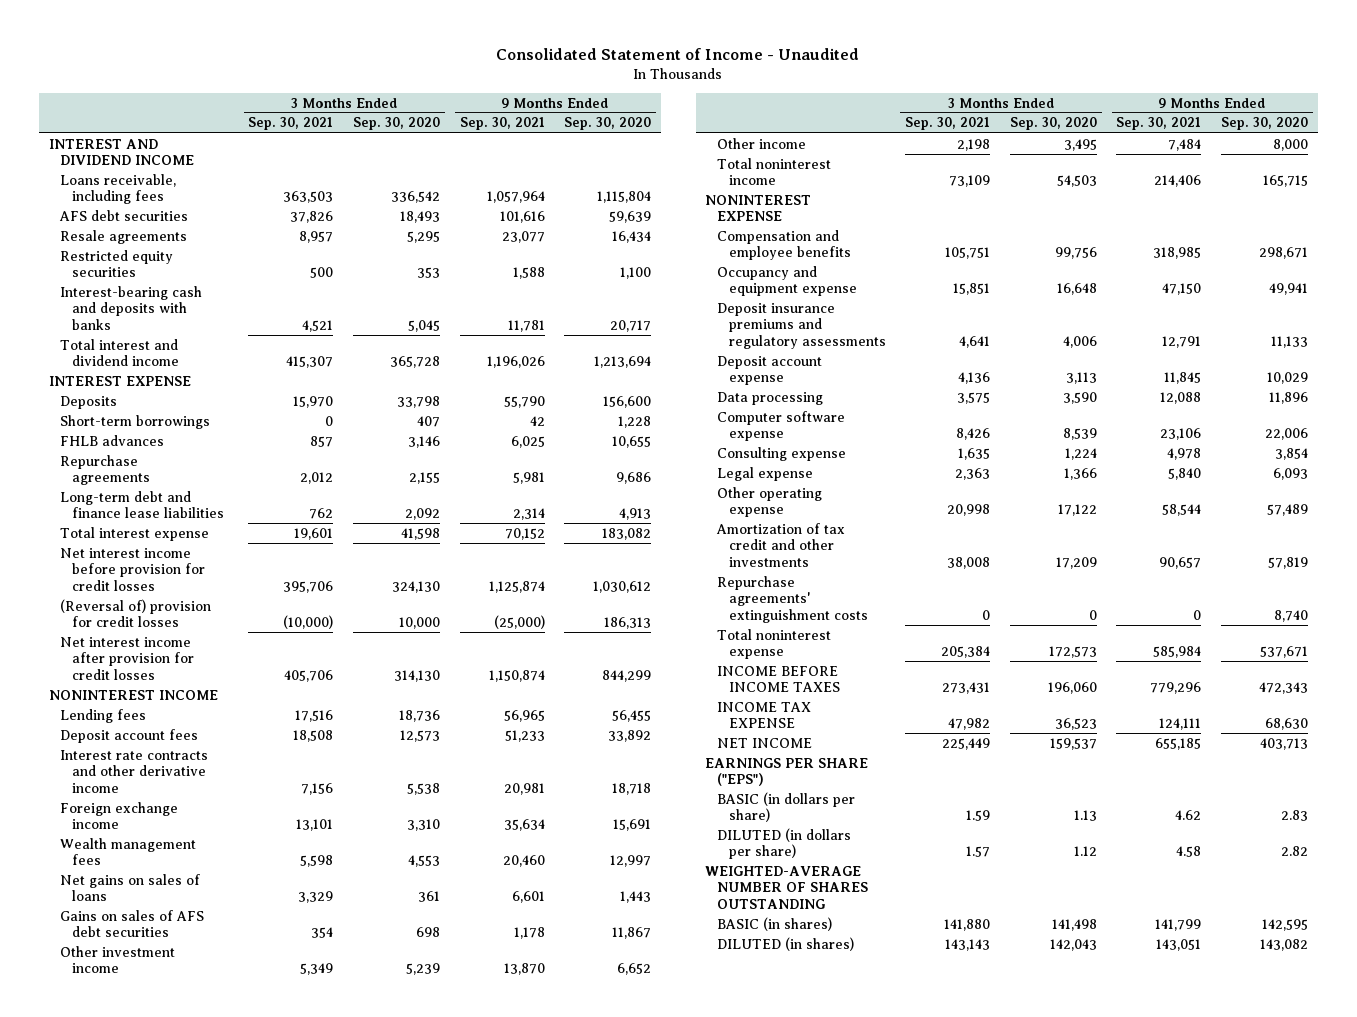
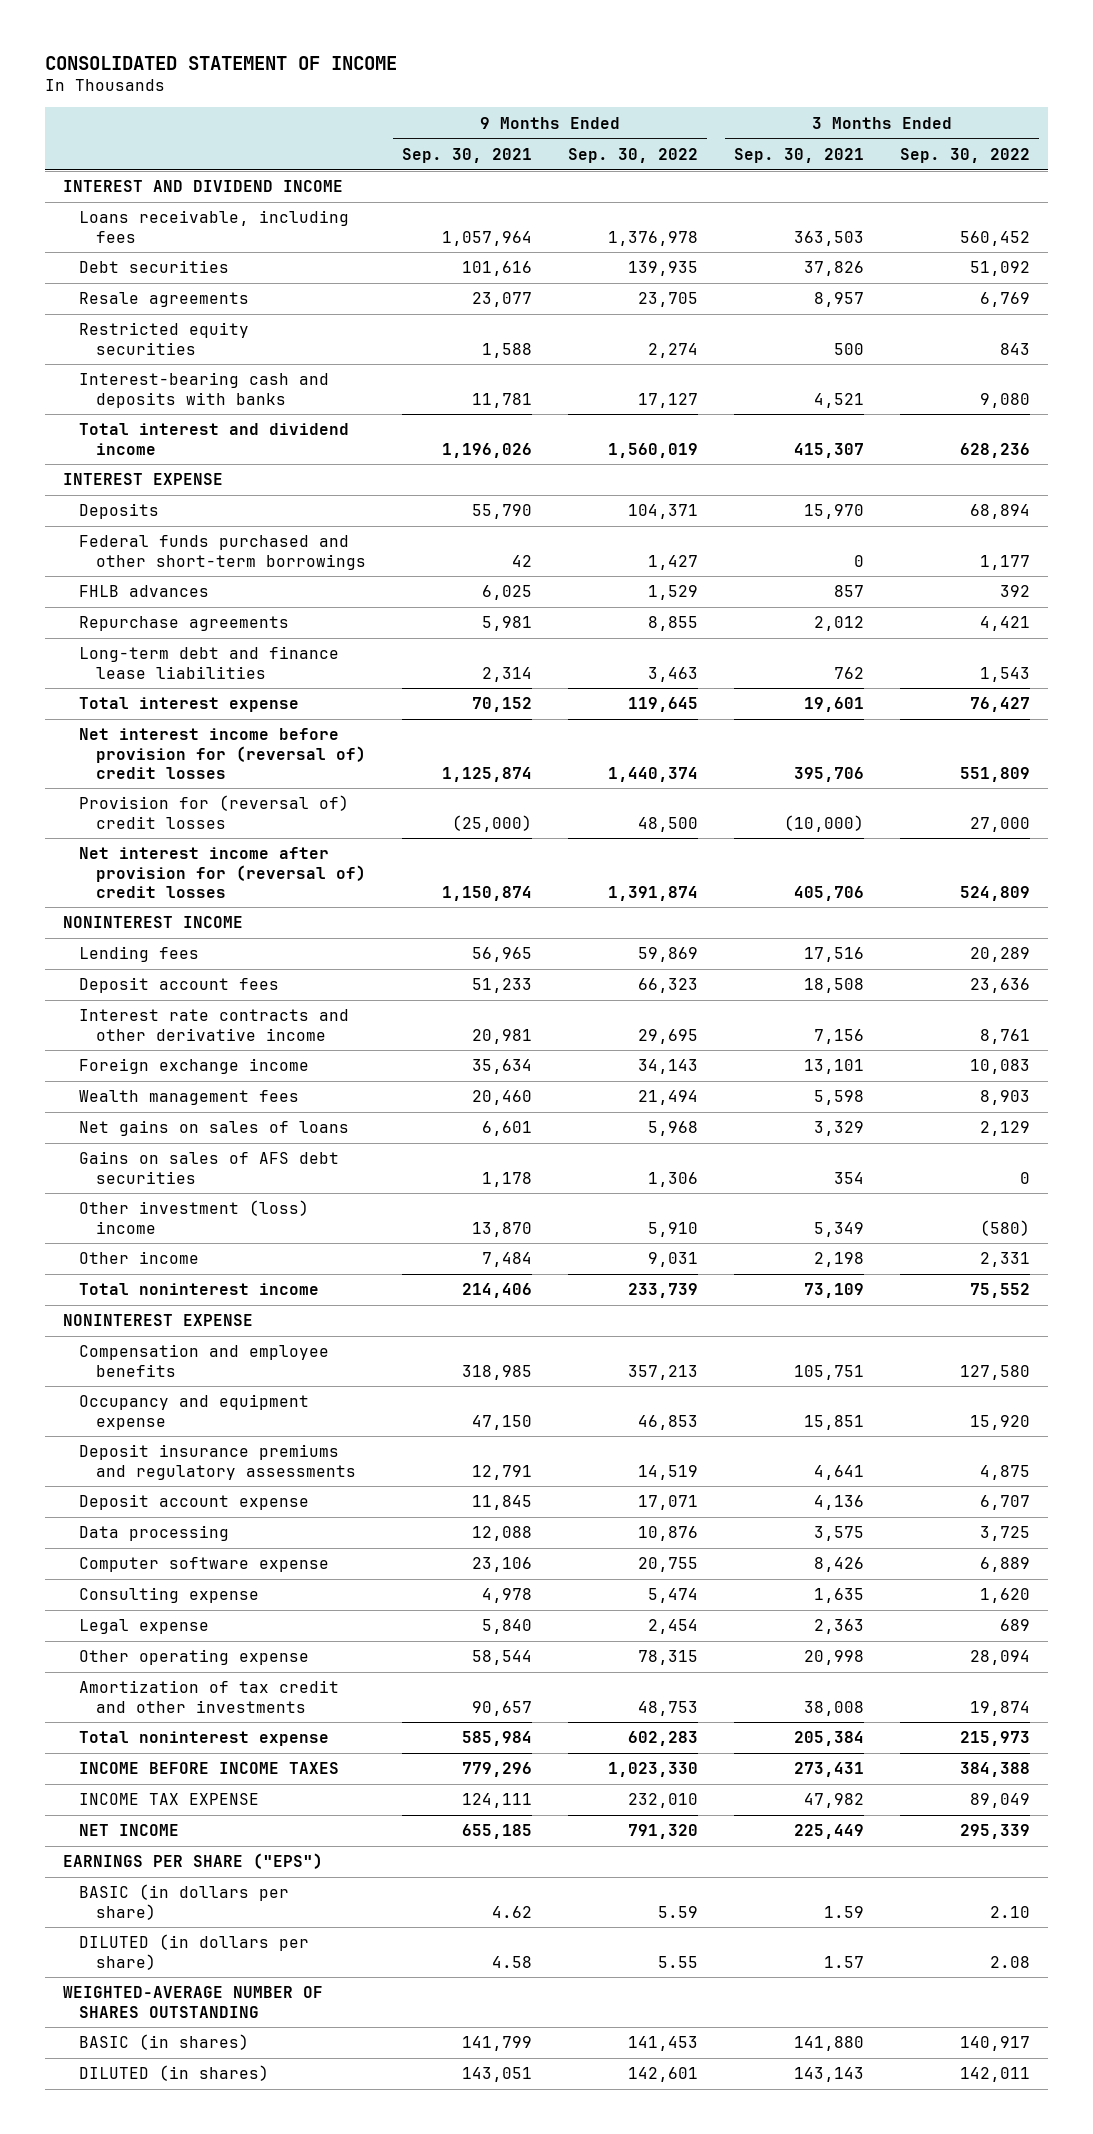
[496,48,860,61] Consolidated Statement of Income - Unaudited -> [44,55,397,70] CONSOLIDATED STATEMENT OF INCOME
[353,117,441,131] Sep. 30, 2020 -> none
[564,117,652,131] Sep. 30, 2020 -> none
none -> [567,147,698,163] Sep. 30, 2022
none -> [900,147,1031,163] Sep. 30, 2022
[59,209,189,221] AFS debt securities -> [79,260,230,274] Debt securities
[60,414,211,429] Short-term borrowings -> [79,535,366,570] Federal funds purchased and other short-term borrowings
[60,547,205,591] Net interest income before provision for credit losses -> [79,728,366,779] Net interest income before provision for (reversal of) credit losses
[60,598,212,628] (Reversal of) provision for credit losses -> [79,795,350,829] Provision for (reversal of) credit losses
[60,636,194,680] Net interest income after provision for credit losses -> [79,847,366,898] Net interest income after provision for (reversal of) credit losses
[60,945,176,974] Other investment income -> [79,1200,310,1234] Other investment (loss) income
[717,575,868,623] Repurchase agreements' extinguishment costs -> none

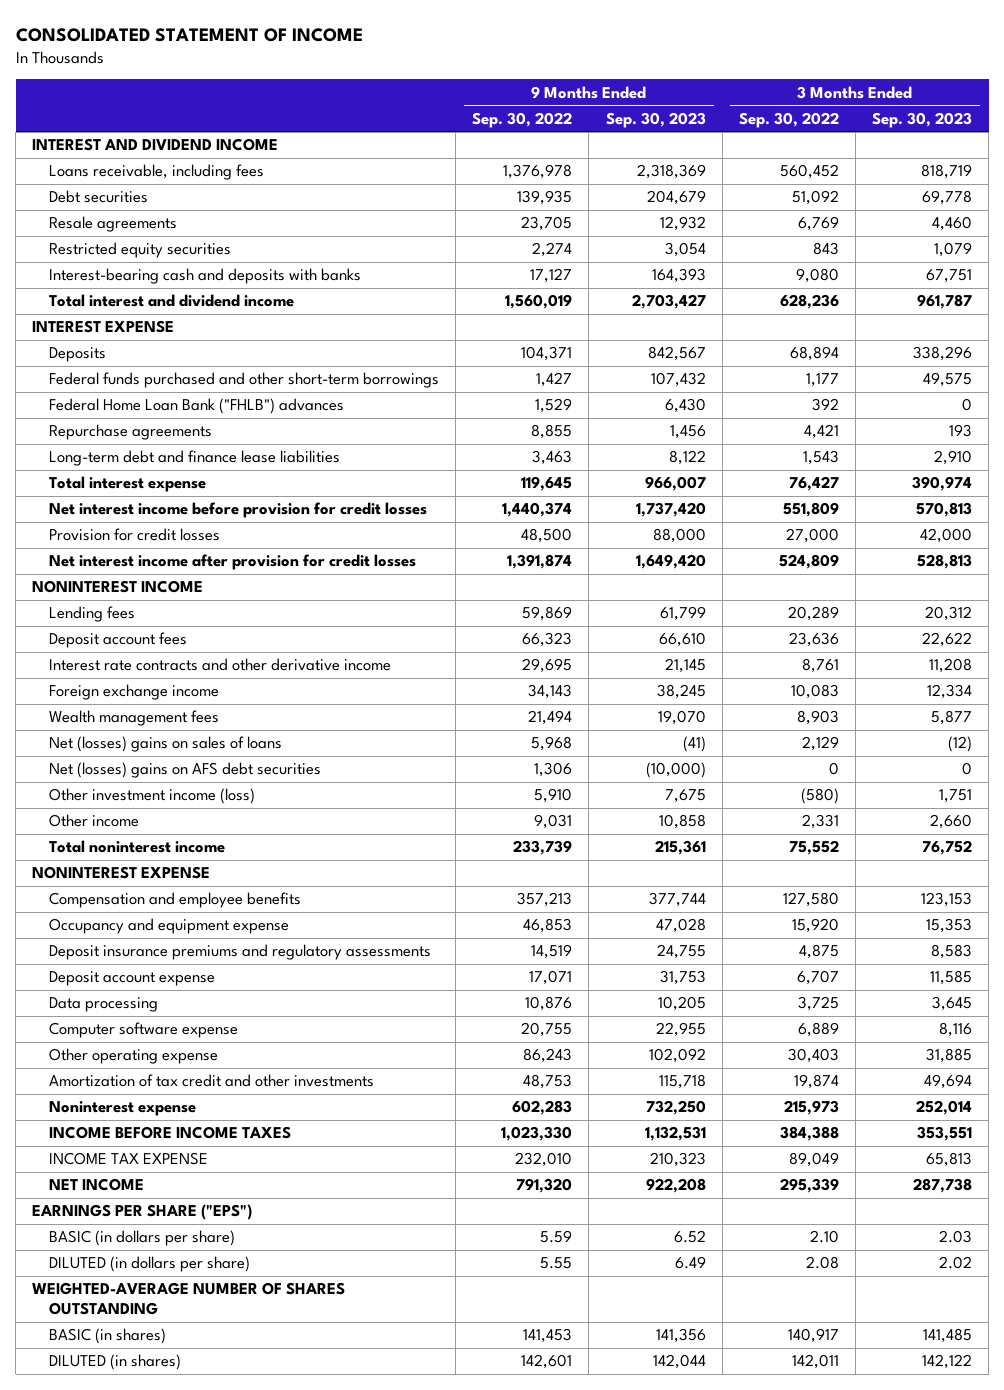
[401,147,532,163] Sep. 30, 2021 -> none
[733,147,864,163] Sep. 30, 2021 -> none
none -> [605,111,706,128] Sep. 30, 2023
none -> [872,111,973,128] Sep. 30, 2023
[79,585,210,598] FHLB advances -> [49,398,345,415] Federal Home Loan Bank ("FHLB") advances
[79,728,366,779] Net interest income before provision for (reversal of) credit losses -> [49,502,428,519] Net interest income before provision for credit losses
[79,795,350,829] Provision for (reversal of) credit losses -> [49,528,221,542] Provision for credit losses
[79,847,366,898] Net interest income after provision for (reversal of) credit losses -> [49,554,417,571] Net interest income after provision for credit losses
[79,1120,350,1137] Net gains on sales of loans -> [49,736,283,753] Net (losses) gains on sales of loans
[79,1151,340,1184] Gains on sales of AFS debt securities -> [49,762,322,779] Net (losses) gains on AFS debt securities
[79,1200,310,1234] Other investment (loss) income -> [49,788,256,805] Other investment income (loss)
[79,1587,260,1604] Consulting expense -> none
[79,1619,210,1635] Legal expense -> none
[637,1650,698,1666] 78,315 -> [523,1048,573,1064] 86,243
[970,1650,1031,1666] 28,094 -> [787,1048,839,1064] 30,403
[79,1731,330,1747] Total noninterest expense -> [49,1101,197,1117] Noninterest expense

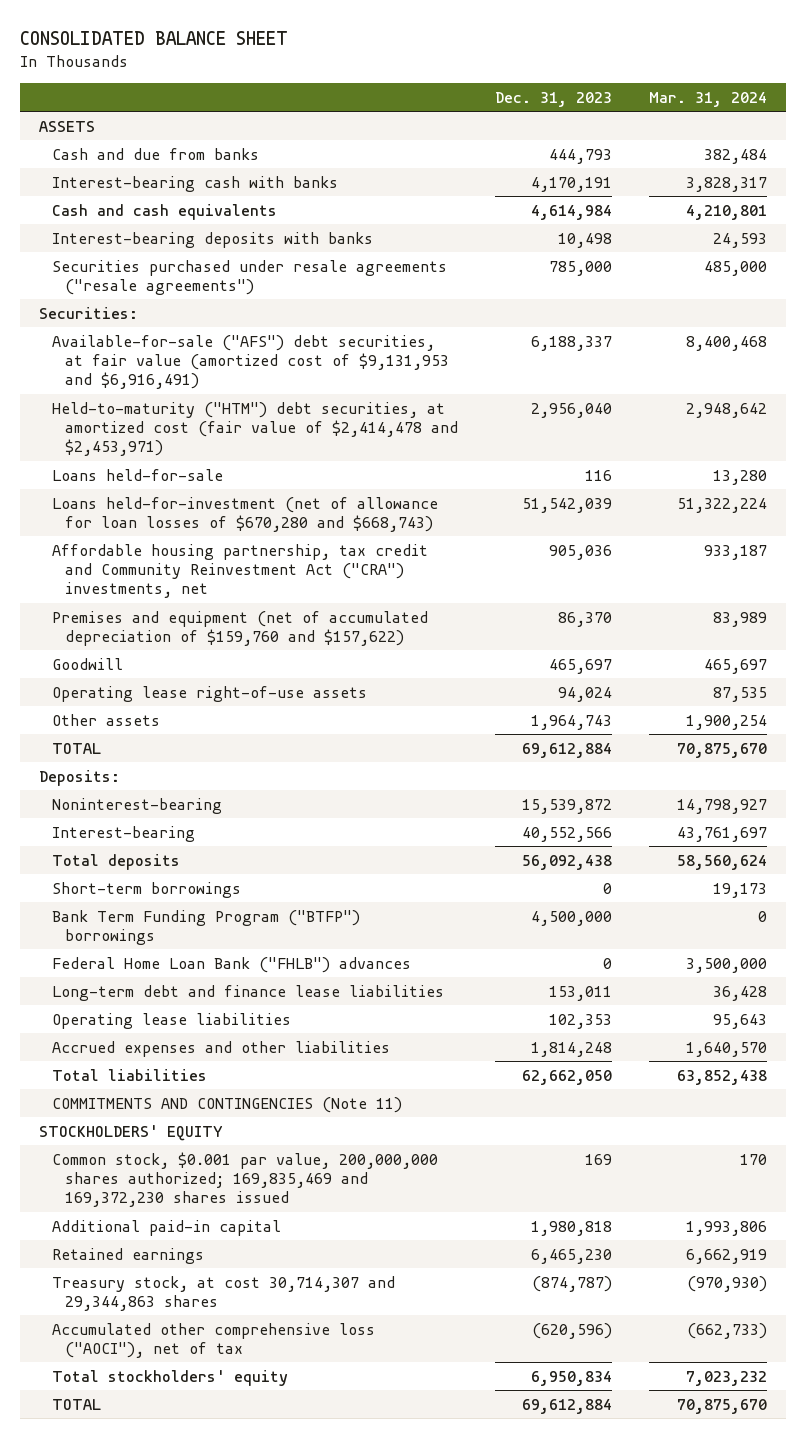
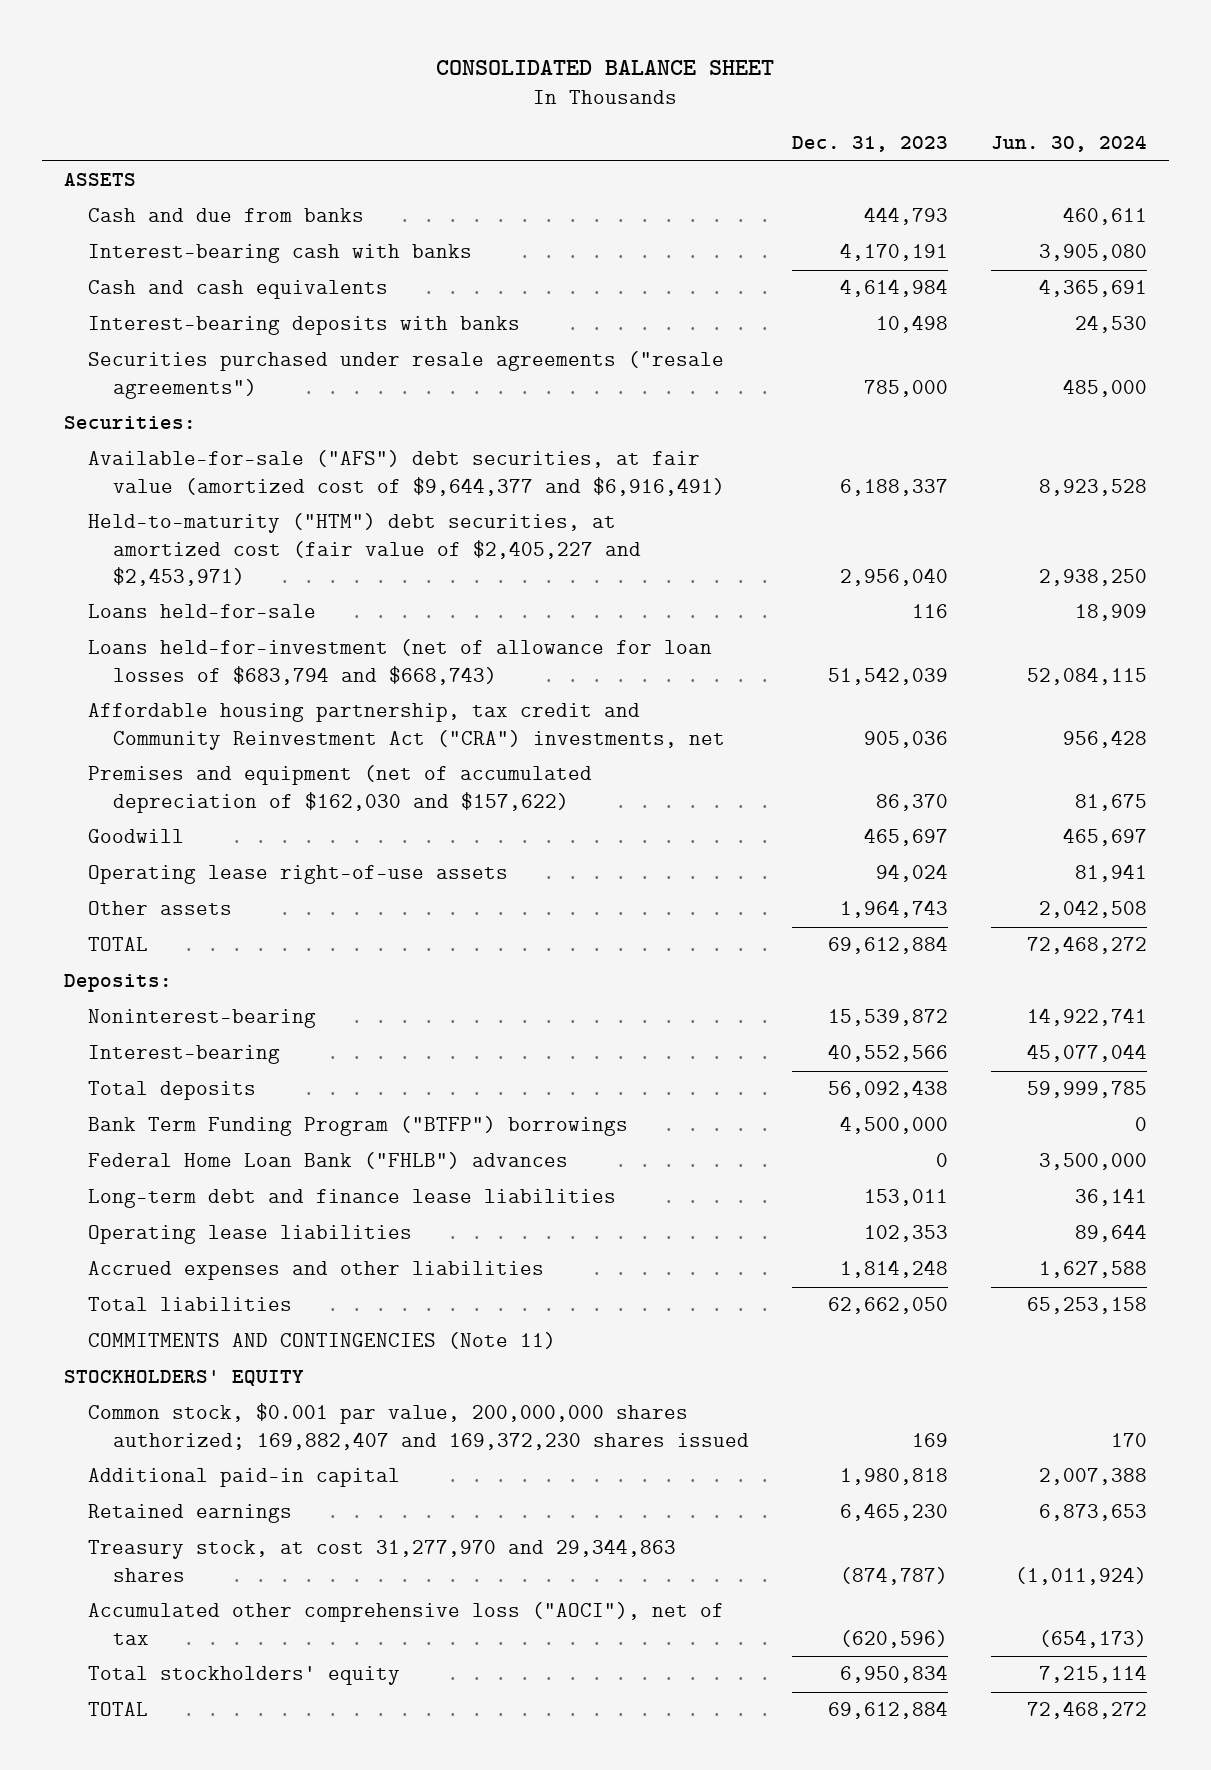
[649,91,768,107] Mar. 31, 2024 -> none
none -> [991,135,1148,153] Jun. 30, 2024
[52,334,450,390] Available-for-sale ("AFS") debt securities, at fair value (amortized cost of $9,131,953 and $6,916,491) -> [88,450,726,496] Available-for-sale ("AFS") debt securities, at fair value (amortized cost of $9,644,377 and $6,916,491)
[52,401,459,457] Held-to-maturity ("HTM") debt securities, at amortized cost (fair value of $2,414,478 and $2,453,971) -> [88,513,642,586] Held-to-maturity ("HTM") debt securities, at amortized cost (fair value of $2,405,227 and $2,453,971)
[52,496,439,532] Loans held-for-investment (net of allowance for loan losses of $670,280 and $668,743) -> [88,639,713,685] Loans held-for-investment (net of allowance for loan losses of $683,794 and $668,743)
[52,610,429,646] Premises and equipment (net of accumulated depreciation of $159,760 and $157,622) -> [88,765,593,813] Premises and equipment (net of accumulated depreciation of $162,030 and $157,622)
[52,881,242,898] Short-term borrowings -> none
[52,1151,439,1208] Common stock, $0.001 par value, 200,000,000 shares authorized; 169,835,469 and 169,372,230 shares issued -> [88,1403,750,1450] Common stock, $0.001 par value, 200,000,000 shares authorized; 169,882,407 and 169,372,230 shares issued
[52,1275,396,1311] Treasury stock, at cost 30,714,307 and 29,344,863 shares -> [88,1539,677,1582] Treasury stock, at cost 31,277,970 and 29,344,863 shares

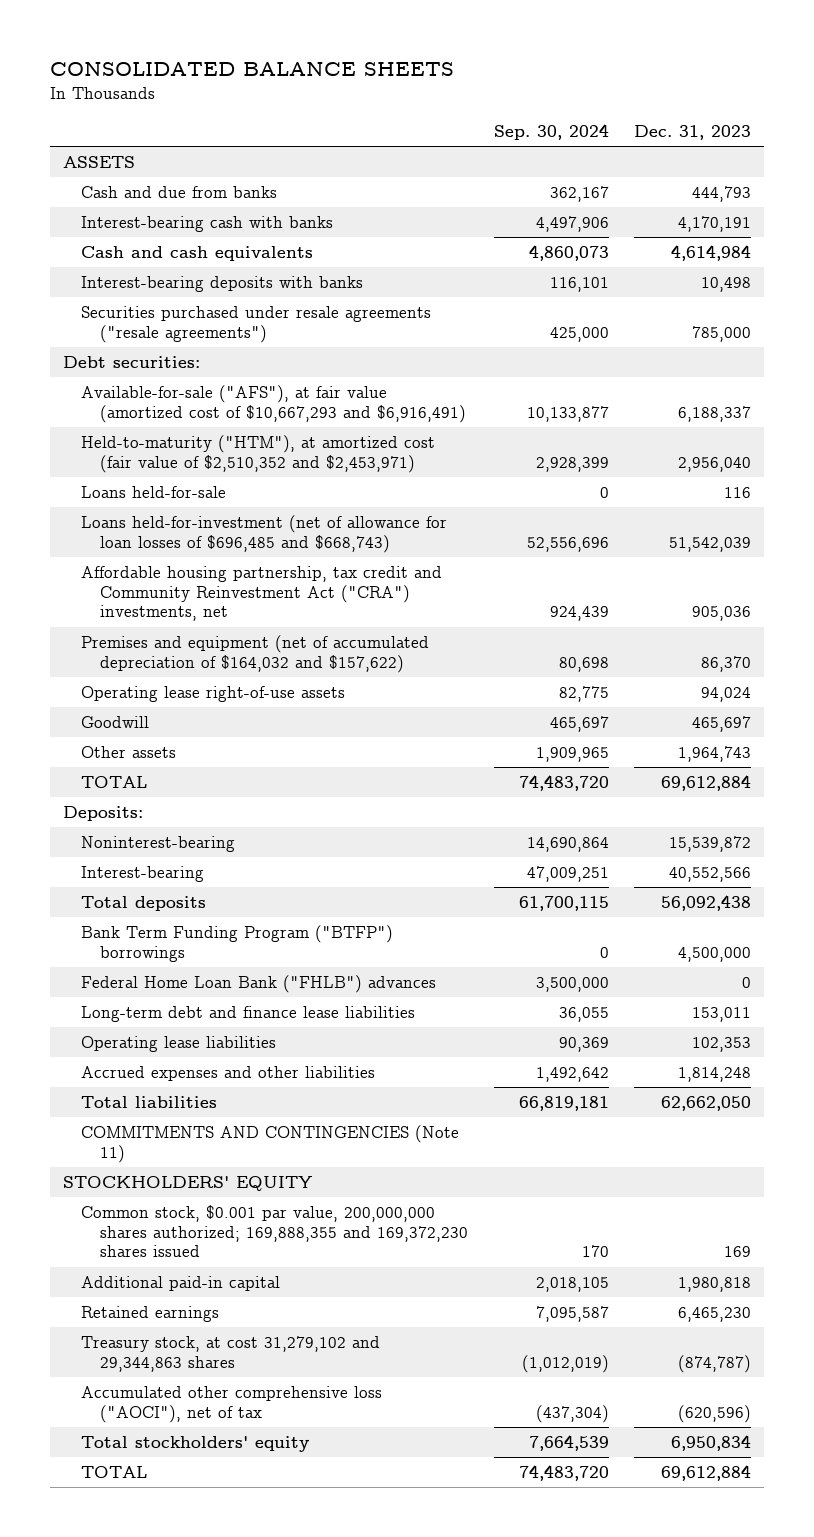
[436,60,775,76] CONSOLIDATED BALANCE SHEET -> [49,61,454,76] CONSOLIDATED BALANCE SHEETS
[991,135,1148,153] Jun. 30, 2024 -> none
none -> [493,123,609,140] Sep. 30, 2024
[63,416,196,430] Securities: -> [62,356,200,369] Debt securities:
[88,450,726,496] Available-for-sale ("AFS") debt securities, at fair value (amortized cost of $9,644,377 and $6,916,491) -> [81,385,466,423] Available-for-sale ("AFS"), at fair value (amortized cost of $10,667,293 and $6,916,491)
[88,513,642,586] Held-to-maturity ("HTM") debt securities, at amortized cost (fair value of $2,405,227 and $2,453,971) -> [81,435,436,473] Held-to-maturity ("HTM"), at amortized cost (fair value of $2,510,352 and $2,453,971)
[88,639,713,685] Loans held-for-investment (net of allowance for loan losses of $683,794 and $668,743) -> [81,515,448,553] Loans held-for-investment (net of allowance for loan losses of $696,485 and $668,743)
[88,765,593,813] Premises and equipment (net of accumulated depreciation of $162,030 and $157,622) -> [81,635,430,673] Premises and equipment (net of accumulated depreciation of $164,032 and $157,622)
[88,829,185,844] Goodwill -> [81,716,150,729] Goodwill
[88,1403,750,1450] Common stock, $0.001 par value, 200,000,000 shares authorized; 169,882,407 and 169,372,230 shares issued -> [81,1205,468,1258] Common stock, $0.001 par value, 200,000,000 shares authorized; 169,888,355 and 169,372,230 shares issued
[88,1539,677,1582] Treasury stock, at cost 31,277,970 and 29,344,863 shares -> [81,1336,381,1372] Treasury stock, at cost 31,279,102 and 29,344,863 shares

